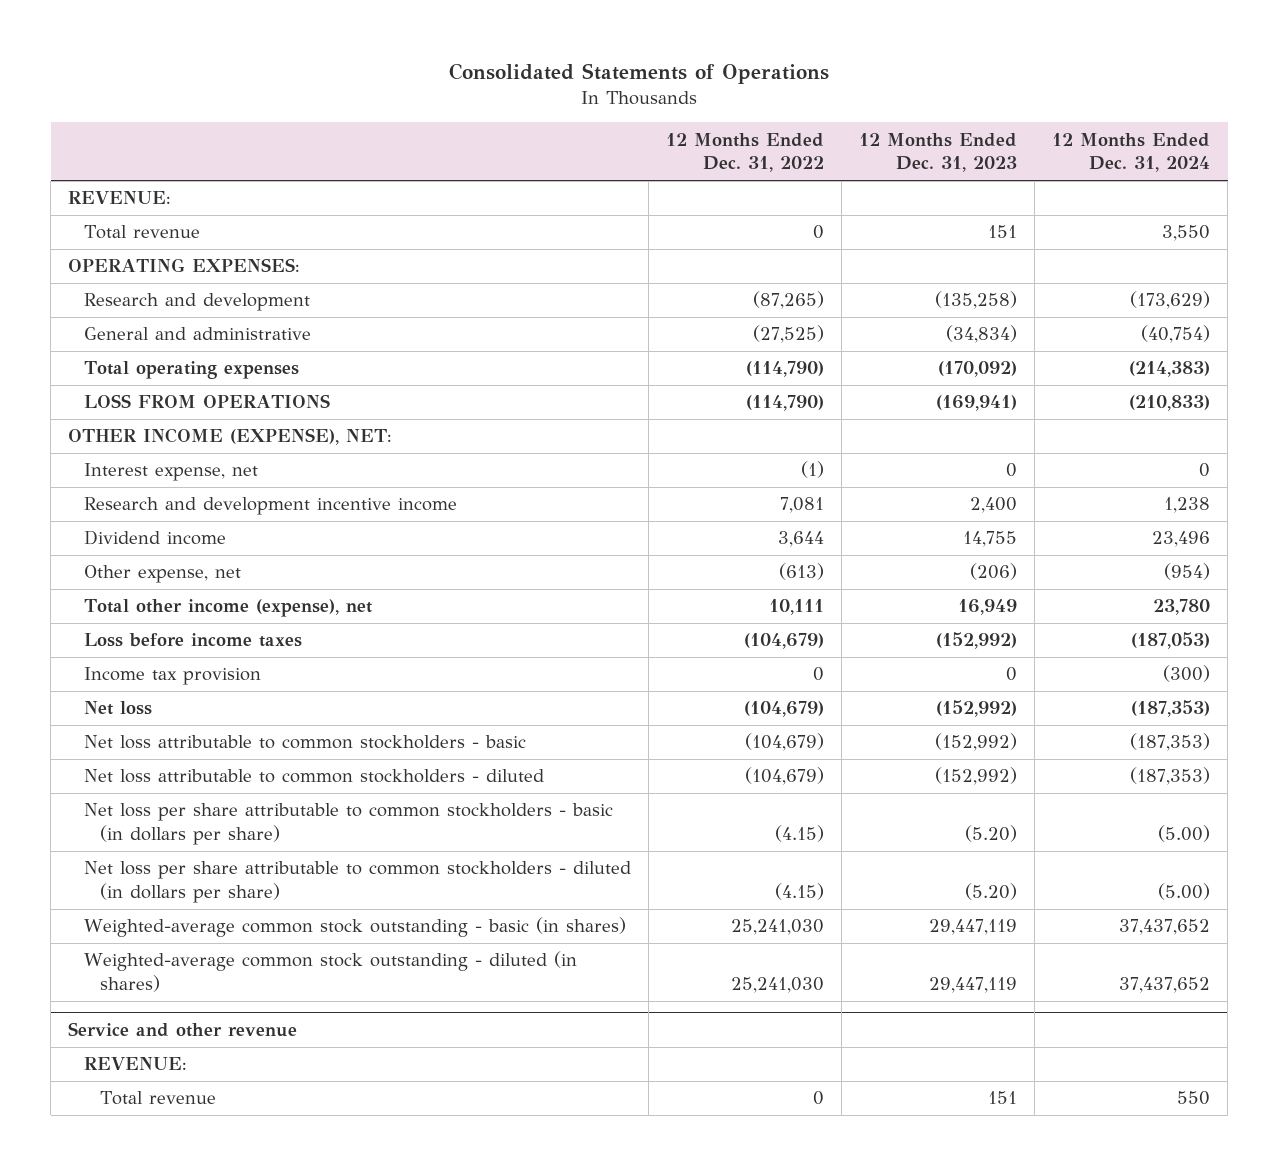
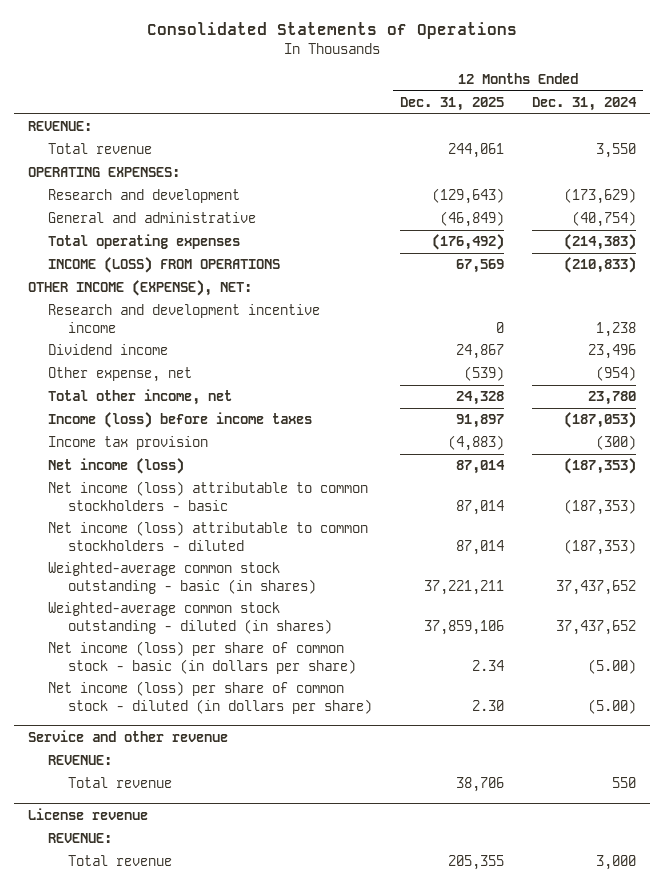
[666,132,825,173] 12 Months Ended Dec. 31, 2022 -> none
[859,132,1018,173] 12 Months Ended Dec. 31, 2023 -> none
none -> [400,97,505,112] Dec. 31, 2025
[84,394,331,409] LOSS FROM OPERATIONS -> [48,257,281,274] INCOME (LOSS) FROM OPERATIONS
[84,463,259,482] Interest expense, net -> none
[84,599,373,618] Total other income (expense), net -> [48,389,233,406] Total other income, net
[84,633,303,648] Loss before income taxes -> [48,412,313,429] Income (loss) before income taxes
[84,803,614,845] Net loss per share attributable to common stockholders - basic (in dollars per share) -> none
[84,861,632,903] Net loss per share attributable to common stockholders - diluted (in dollars per share) -> none
[84,701,153,716] Net loss -> [48,458,185,475] Net income (loss)
[84,735,527,750] Net loss attributable to common stockholders - basic -> [48,481,369,511] Net income (loss) attributable to common stockholders - basic
[84,769,545,784] Net loss attributable to common stockholders - diluted -> [48,521,369,551] Net income (loss) attributable to common stockholders - diluted
none -> [48,641,357,674] Net income (loss) per share of common stock - basic (in dollars per share)
none -> [48,681,373,714] Net income (loss) per share of common stock - diluted (in dollars per share)
none -> [27,808,148,821] License revenue
none -> [48,833,113,844] REVENUE:
none -> [68,855,173,867] Total revenue

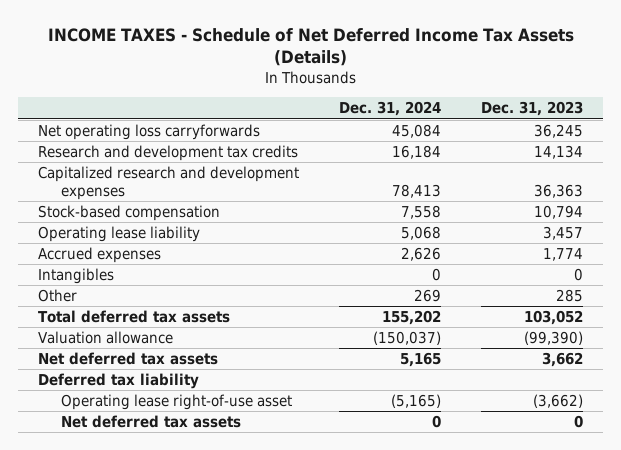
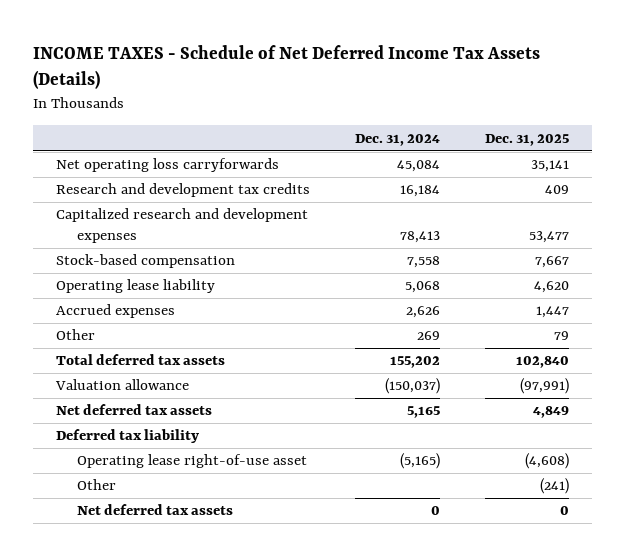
[480,101,583,117] Dec. 31, 2023 -> none
none -> [485,133,570,146] Dec. 31, 2025
[38,267,115,284] Intangibles -> none
none -> [76,479,116,491] Other

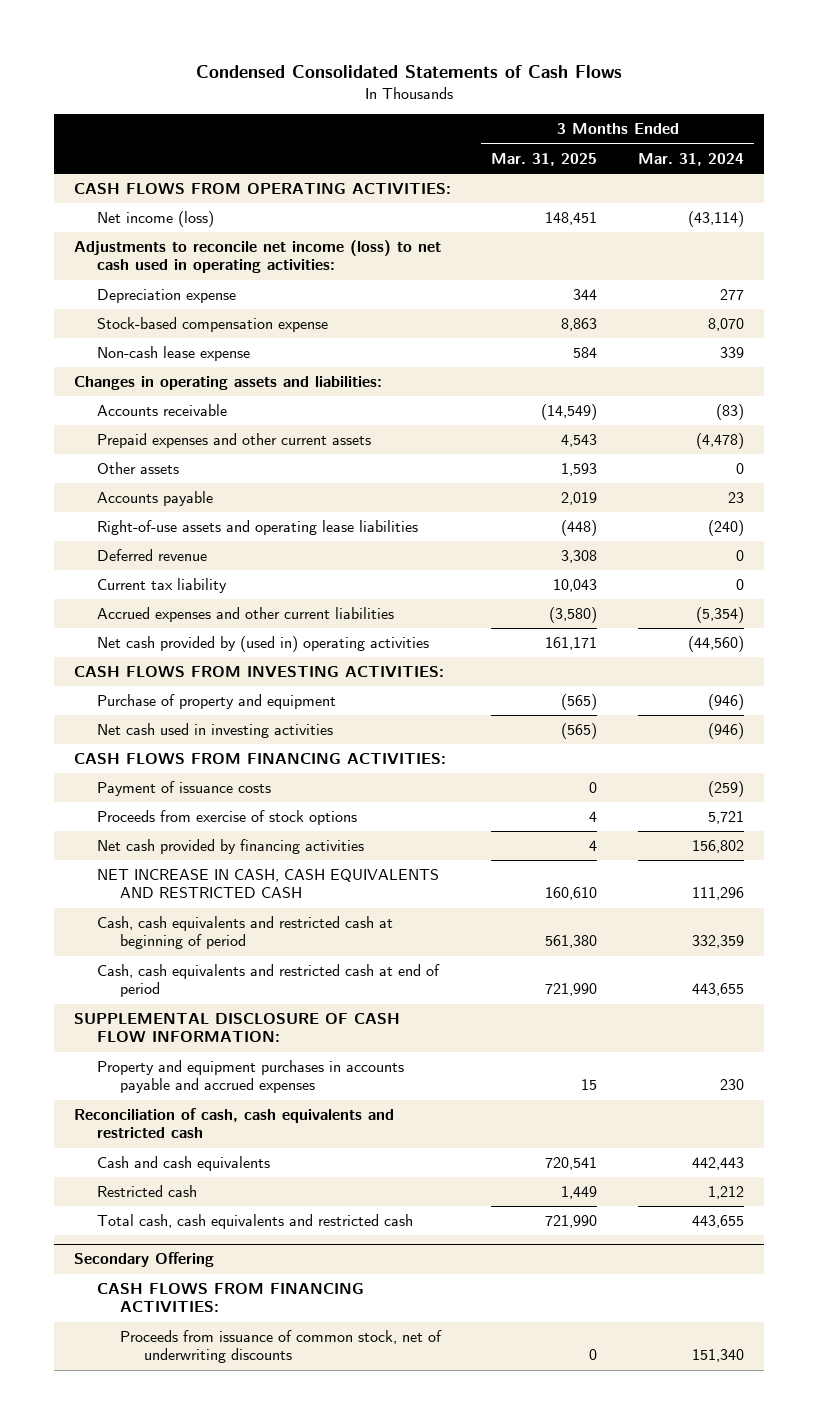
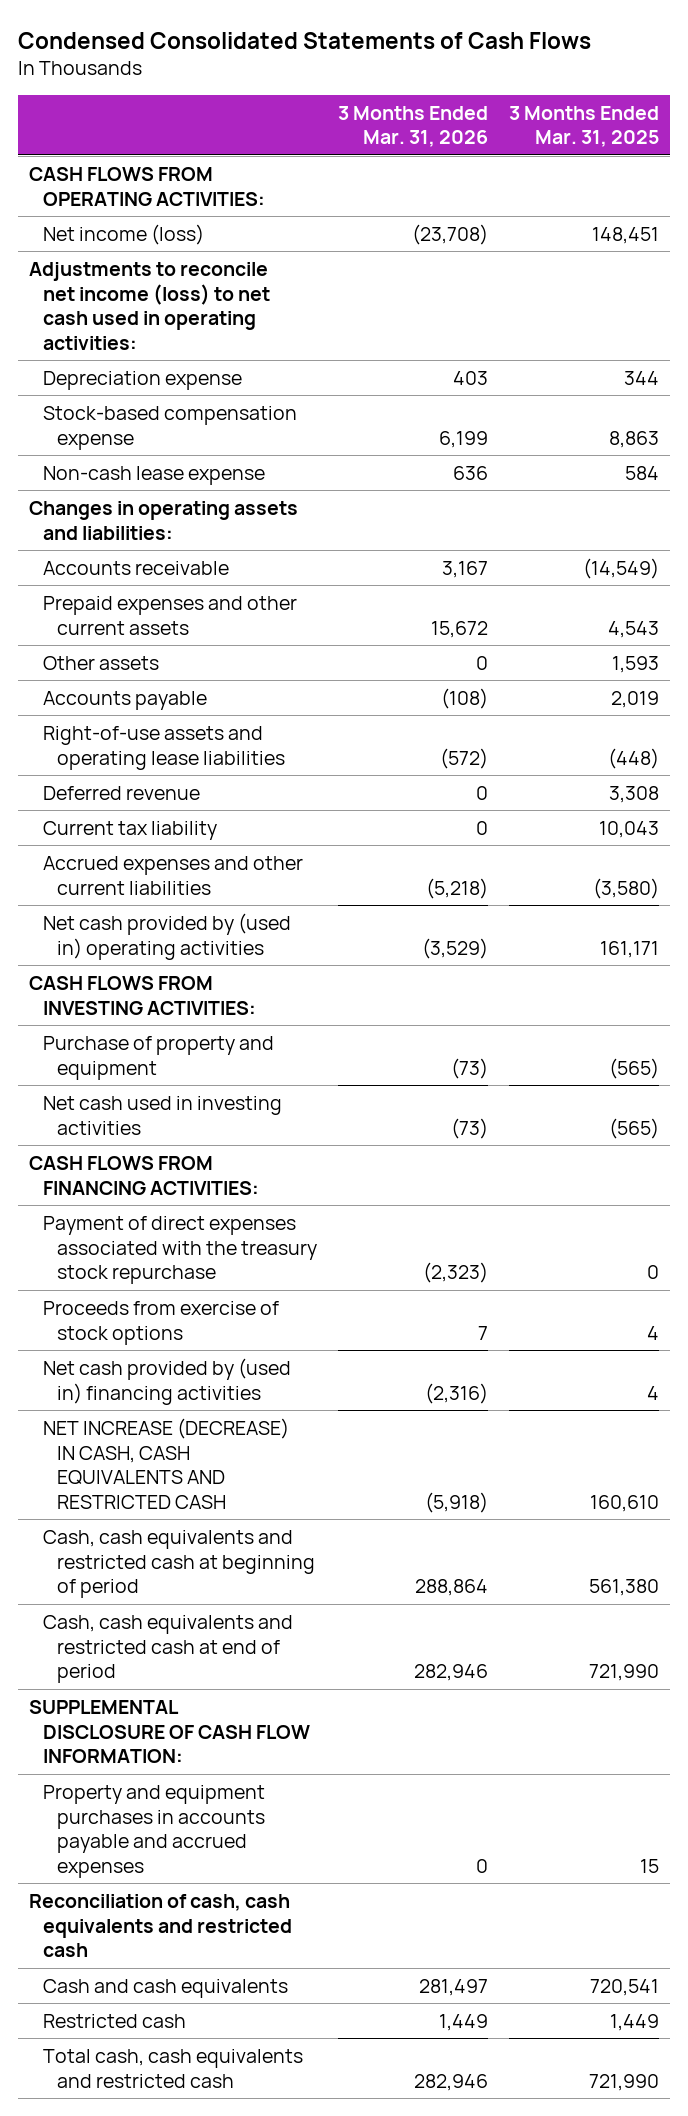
[637,152,744,166] Mar. 31, 2024 -> none
none -> [338,105,489,148] 3 Months Ended Mar. 31, 2026
[97,781,272,797] Payment of issuance costs -> none
none -> [42,1215,317,1285] Payment of direct expenses associated with the treasury stock repurchase
[97,839,365,855] Net cash provided by financing activities -> [42,1357,291,1405] Net cash provided by (used in) financing activities
[97,869,440,899] NET INCREASE IN CASH, CASH EQUIVALENTS AND RESTRICTED CASH -> [42,1417,289,1510] NET INCREASE (DECREASE) IN CASH, CASH EQUIVALENTS AND RESTRICTED CASH
[73,1252,214,1268] Secondary Offering -> none
[97,1283,365,1313] CASH FLOWS FROM FINANCING ACTIVITIES: -> none
[120,1330,443,1364] Proceeds from issuance of common stock, net of underwriting discounts -> none

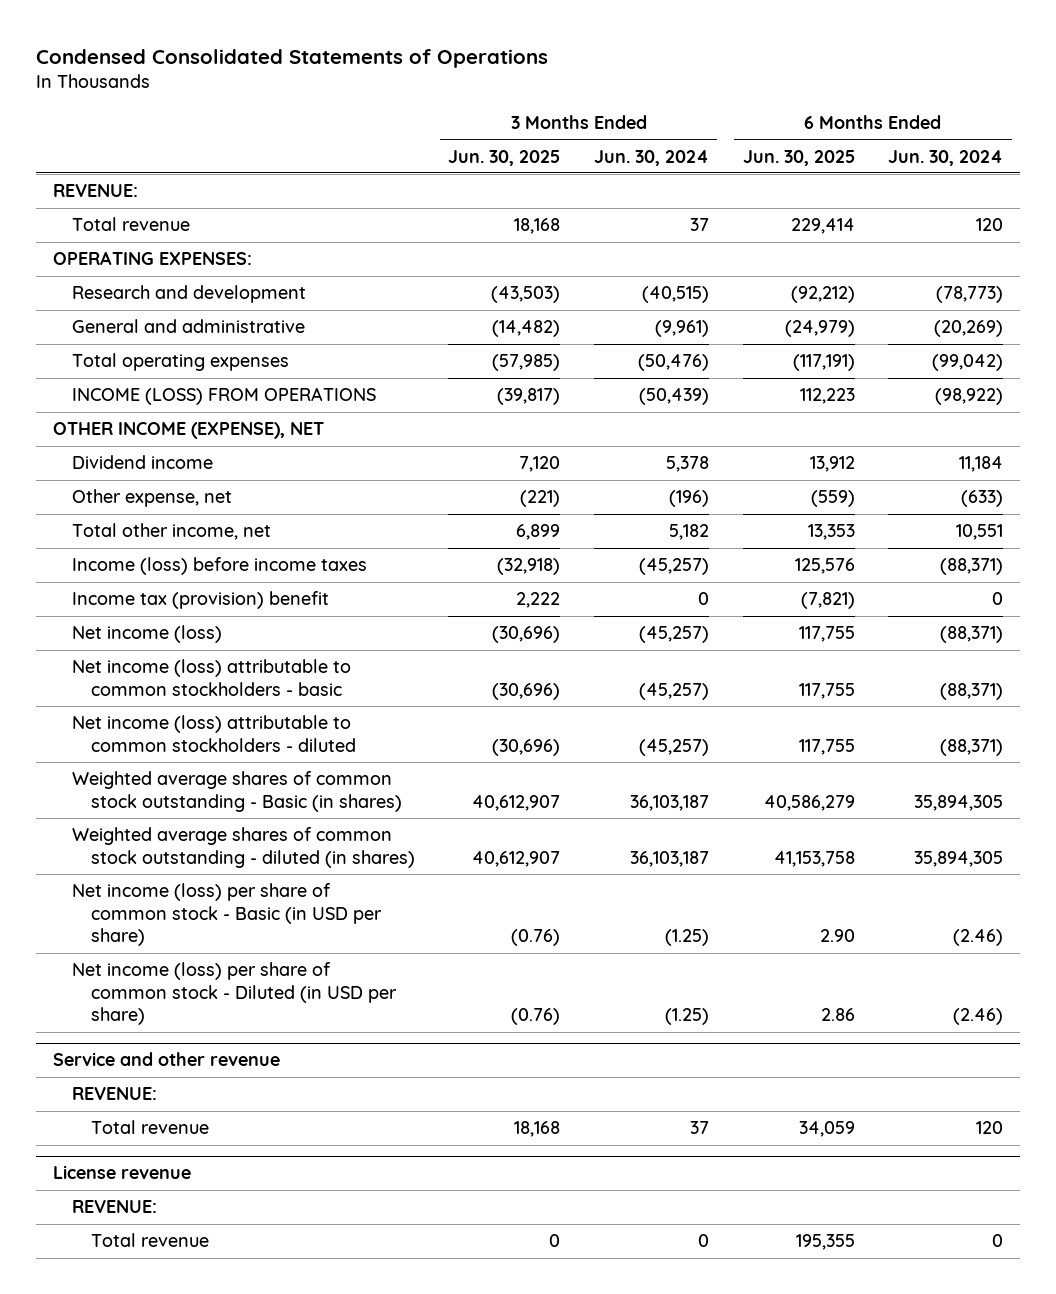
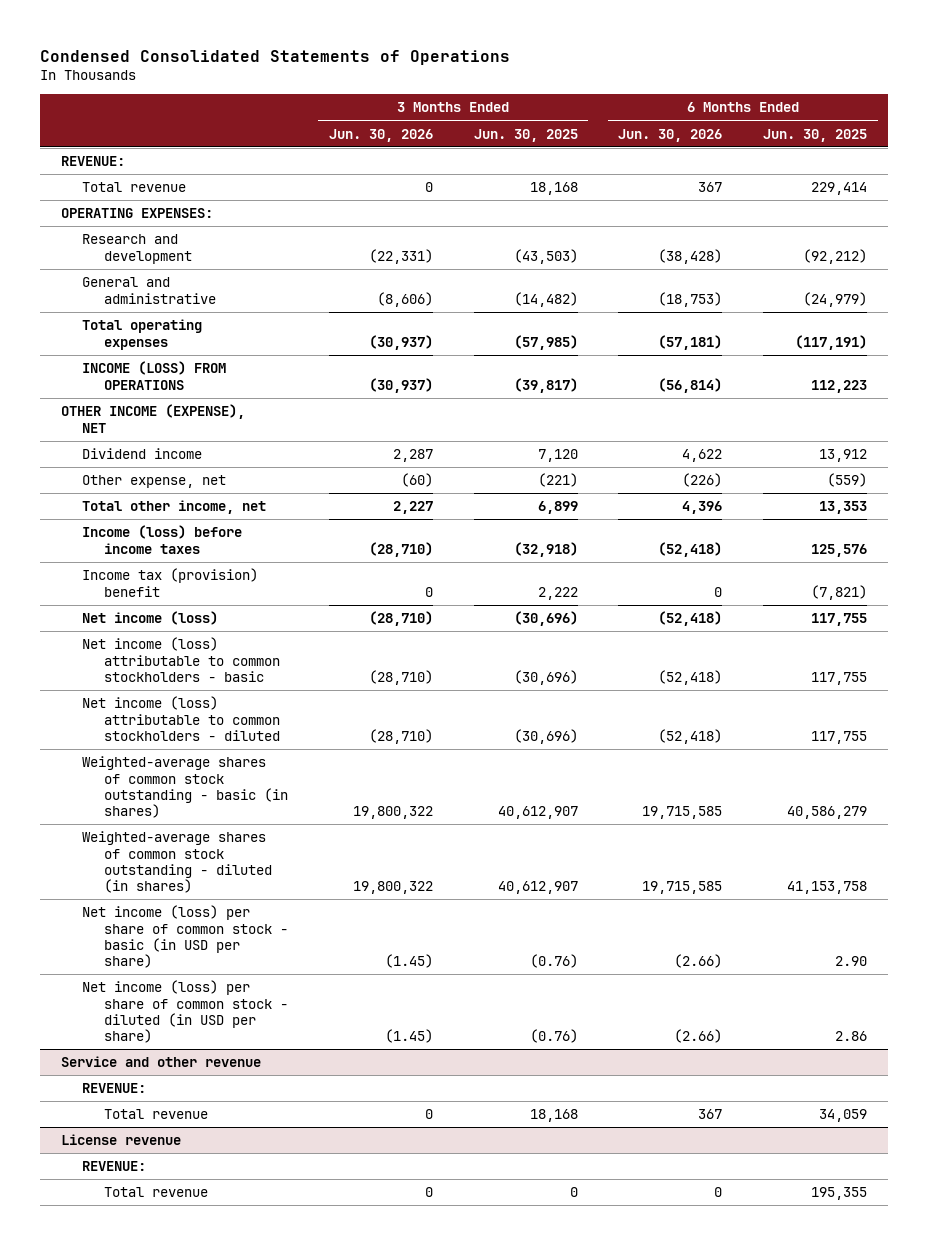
[593,149,709,166] Jun. 30, 2024 -> none
[888,149,1004,166] Jun. 30, 2024 -> none
none -> [328,128,433,142] Jun. 30, 2026
none -> [618,128,723,142] Jun. 30, 2026
[71,771,402,812] Weighted average shares of common stock outstanding - Basic (in shares) -> [82,756,288,819] Weighted-average shares of common stock outstanding - basic (in shares)
[71,827,415,868] Weighted average shares of common stock outstanding - diluted (in shares) -> [82,831,272,894] Weighted-average shares of common stock outstanding - diluted (in shares)
[71,883,382,947] Net income (loss) per share of common stock - Basic (in USD per share) -> [82,905,288,969] Net income (loss) per share of common stock - basic (in USD per share)
[71,962,397,1026] Net income (loss) per share of common stock - Diluted (in USD per share) -> [82,980,288,1044] Net income (loss) per share of common stock - diluted (in USD per share)

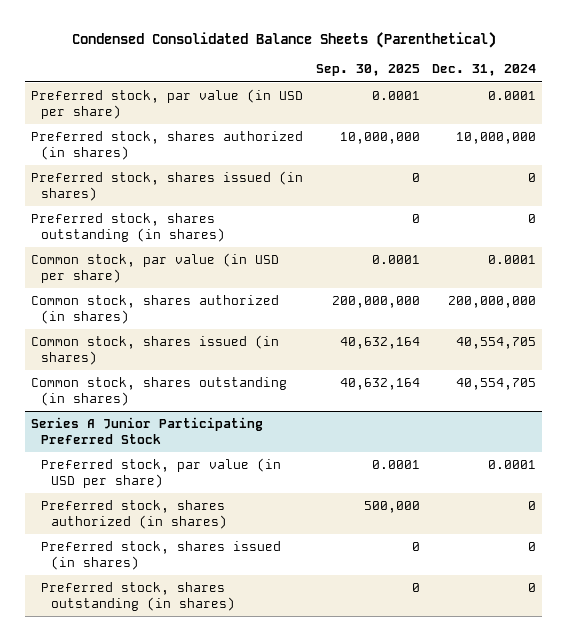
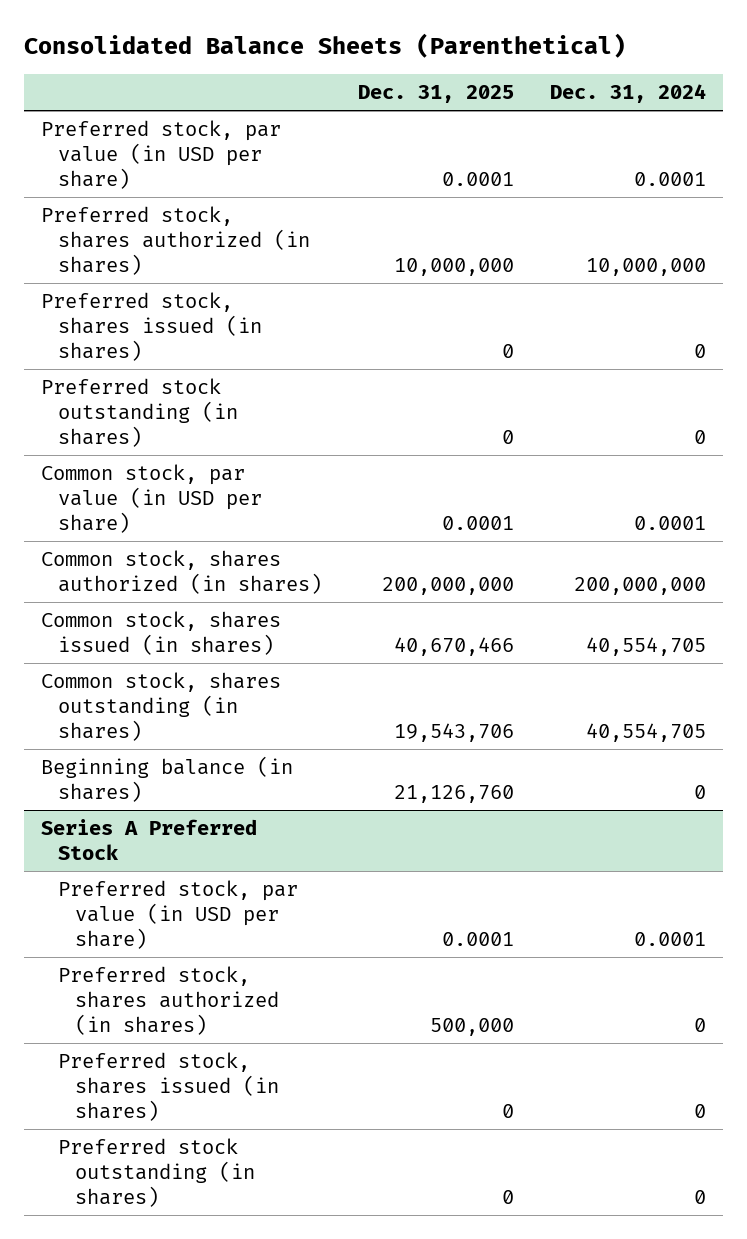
[71,32,496,49] Condensed Consolidated Balance Sheets (Parenthetical) -> [23,33,626,59] Consolidated Balance Sheets (Parenthetical)
[315,64,420,77] Sep. 30, 2025 -> none
none -> [358,85,515,104] Dec. 31, 2025
[31,212,225,242] Preferred stock, shares outstanding (in shares) -> [41,378,239,448] Preferred stock outstanding (in shares)
none -> [41,756,294,803] Beginning balance (in shares)
[31,416,264,444] Series A Junior Participating Preferred Stock -> [41,819,258,861] Series A Preferred Stock
[40,581,235,611] Preferred stock, shares outstanding (in shares) -> [58,1138,256,1208] Preferred stock outstanding (in shares)

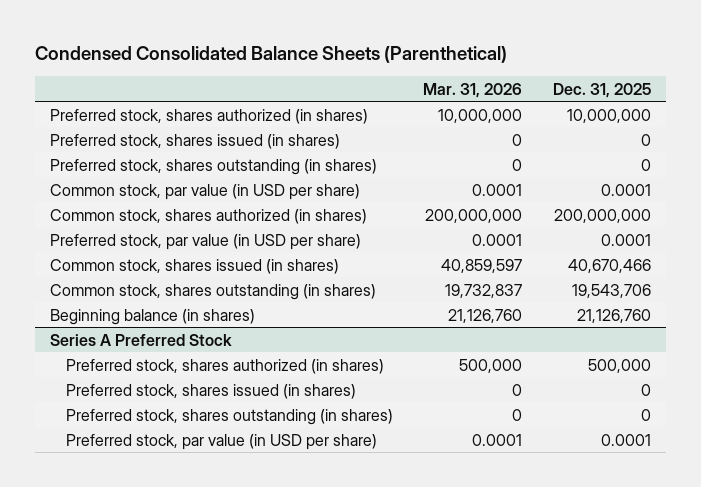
[23,33,626,59] Consolidated Balance Sheets (Parenthetical) -> [34,45,507,63] Condensed Consolidated Balance Sheets (Parenthetical)
[549,84,706,104] Dec. 31, 2024 -> none
none -> [423,82,523,98] Mar. 31, 2026
[41,378,239,448] Preferred stock outstanding (in shares) -> [50,158,378,175] Preferred stock, shares outstanding (in shares)
[41,120,282,190] Preferred stock, par value (in USD per share) -> [50,233,362,250] Preferred stock, par value (in USD per share)
[58,1138,256,1208] Preferred stock outstanding (in shares) -> [65,408,393,425] Preferred stock, shares outstanding (in shares)
[58,880,299,950] Preferred stock, par value (in USD per share) -> [65,433,377,450] Preferred stock, par value (in USD per share)

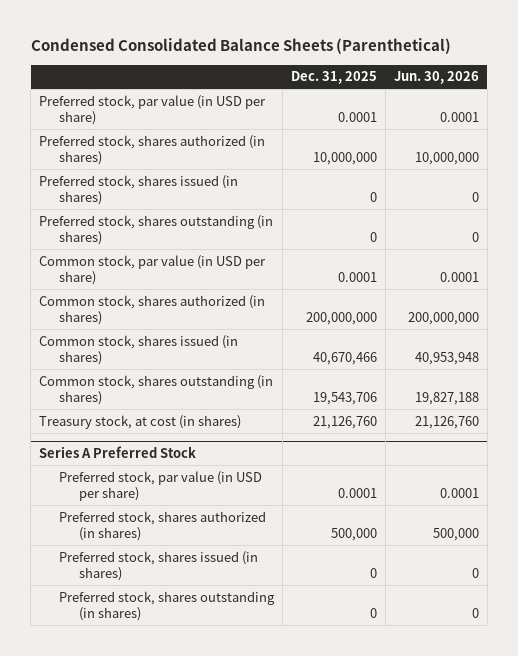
[423,82,523,98] Mar. 31, 2026 -> none
none -> [393,71,479,85] Jun. 30, 2026
[50,233,362,250] Preferred stock, par value (in USD per share) -> [39,94,267,126] Preferred stock, par value (in USD per share)
[50,308,256,325] Beginning balance (in shares) -> [39,414,242,429] Treasury stock, at cost (in shares)
[65,433,377,450] Preferred stock, par value (in USD per share) -> [59,470,263,502] Preferred stock, par value (in USD per share)

